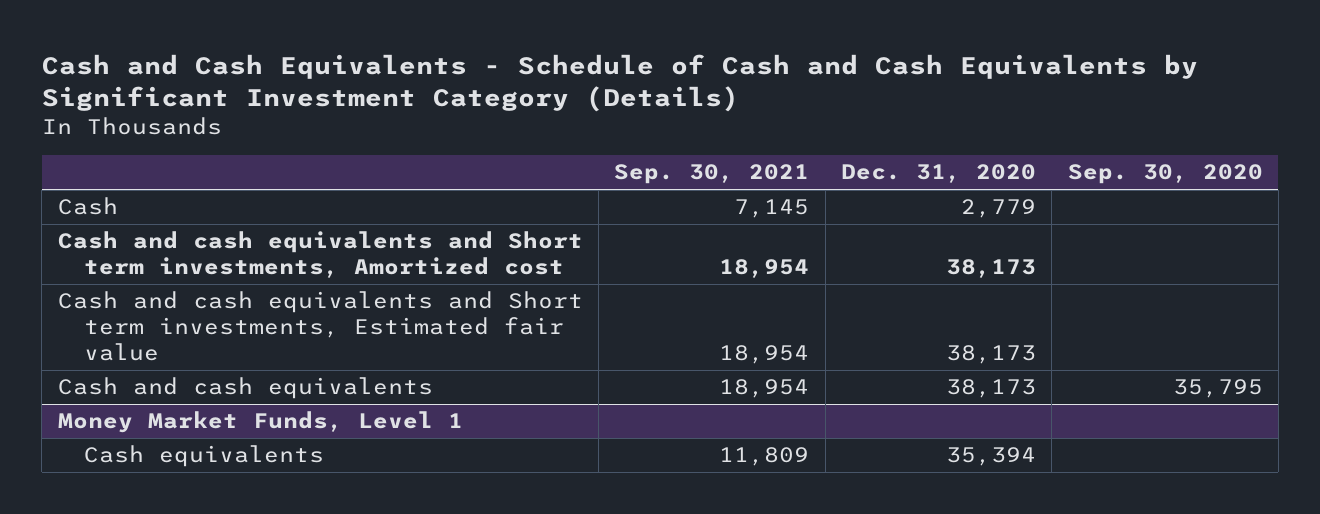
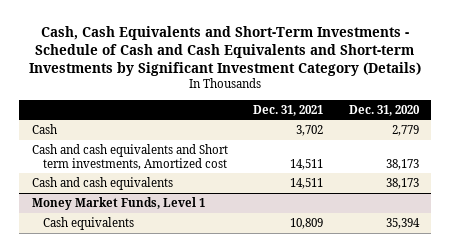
[41,54,1198,113] Cash and Cash Equivalents - Schedule of Cash and Cash Equivalents by Significant Investment Category (Details) -> [29,25,422,76] Cash, Cash Equivalents and Short-Term Investments - Schedule of Cash and Cash Equivalents and Short-term Investments by Significant Investment Category (Details)
[614,164,810,185] Sep. 30, 2021 -> none
[1067,164,1263,185] Sep. 30, 2020 -> none
none -> [253,104,324,116] Dec. 31, 2021
[57,291,583,362] Cash and cash equivalents and Short term investments, Estimated fair value -> none

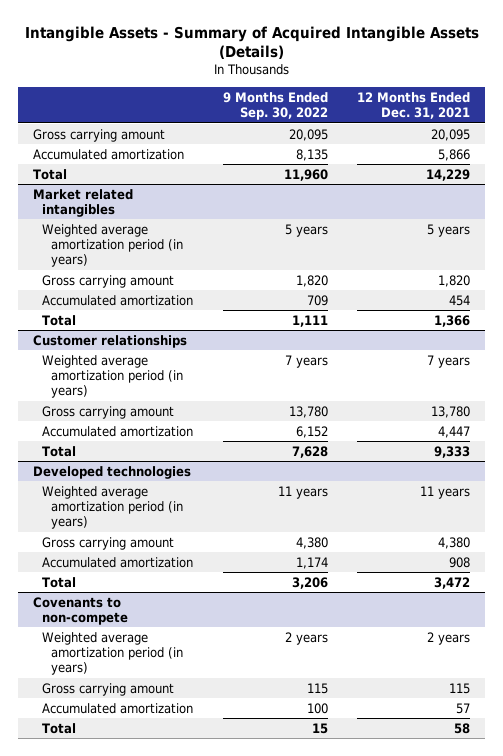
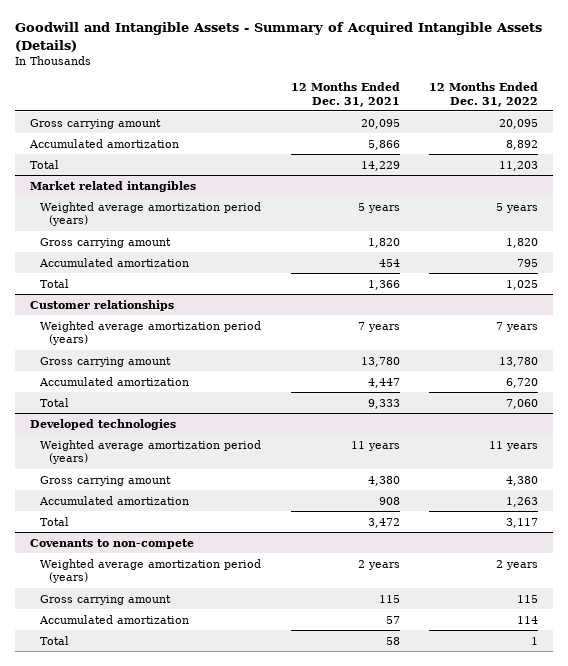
[24,25,479,60] Intangible Assets - Summary of Acquired Intangible Assets (Details) -> [15,22,543,52] Goodwill and Intangible Assets - Summary of Acquired Intangible Assets (Details)
[222,91,328,121] 9 Months Ended Sep. 30, 2022 -> none
none -> [429,81,539,107] 12 Months Ended Dec. 31, 2022
[41,223,183,268] Weighted average amortization period (in years) -> [39,201,261,227] Weighted average amortization period (years)
[41,354,183,399] Weighted average amortization period (in years) -> [39,320,261,346] Weighted average amortization period (years)
[41,485,183,530] Weighted average amortization period (in years) -> [39,439,261,465] Weighted average amortization period (years)
[41,631,183,676] Weighted average amortization period (in years) -> [39,558,261,584] Weighted average amortization period (years)

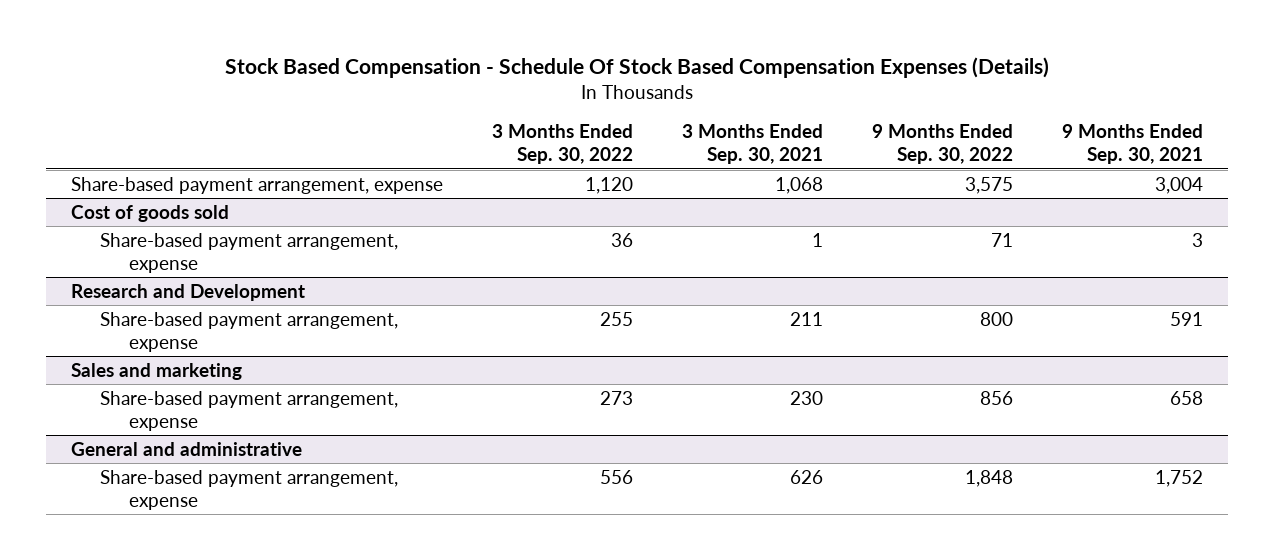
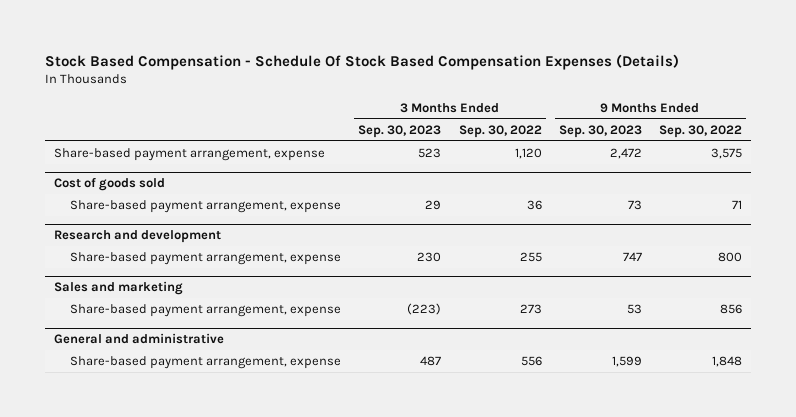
[681,124,823,165] 3 Months Ended Sep. 30, 2021 -> none
[1062,124,1204,165] 9 Months Ended Sep. 30, 2021 -> none
none -> [358,124,442,138] Sep. 30, 2023
none -> [558,124,642,138] Sep. 30, 2023
[70,283,305,301] Research and Development -> [53,230,221,244] Research and development

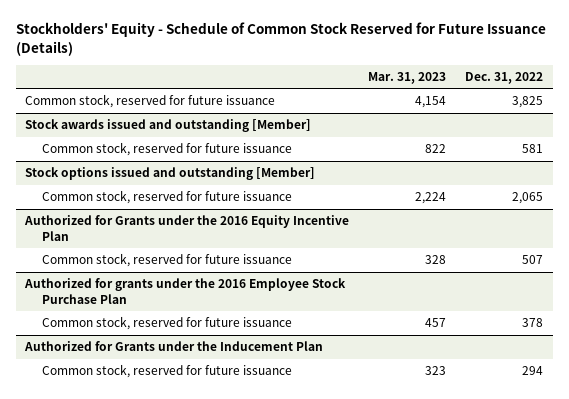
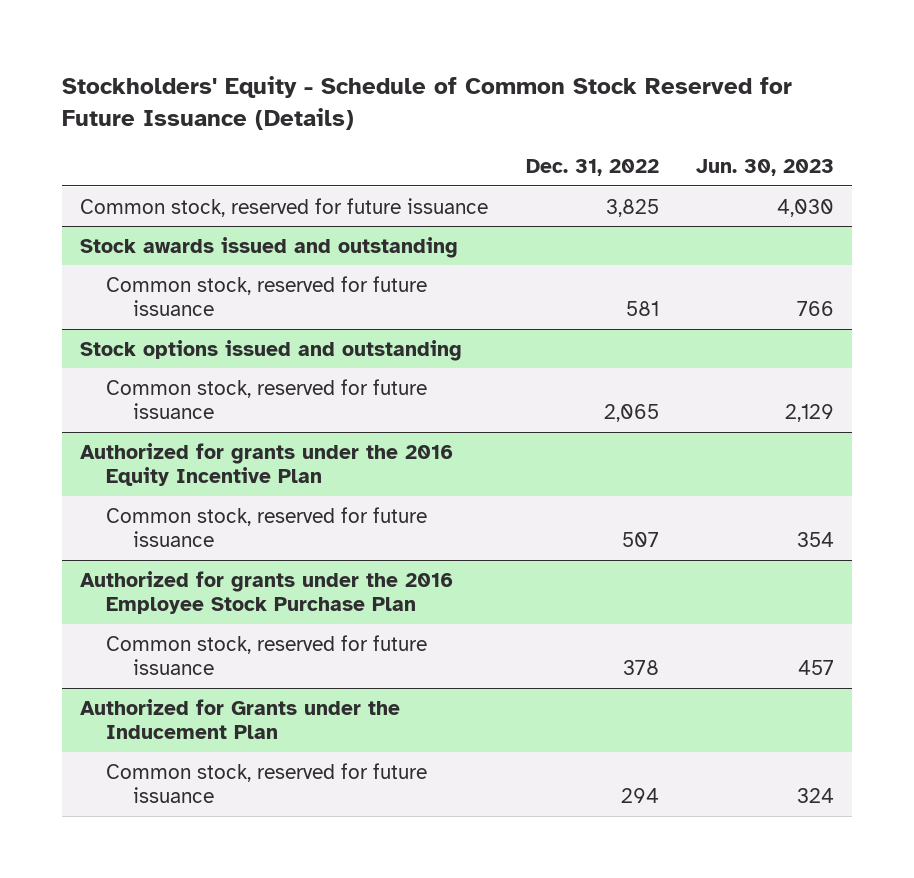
[368,71,447,84] Mar. 31, 2023 -> none
none -> [695,159,834,177] Jun. 30, 2023
[25,119,312,133] Stock awards issued and outstanding [Member] -> [80,236,459,258] Stock awards issued and outstanding
[25,167,316,181] Stock options issued and outstanding [Member] -> [80,339,463,361] Stock options issued and outstanding
[24,215,350,241] Authorized for Grants under the 2016 Equity Incentive Plan -> [80,442,454,487] Authorized for grants under the 2016 Equity Incentive Plan

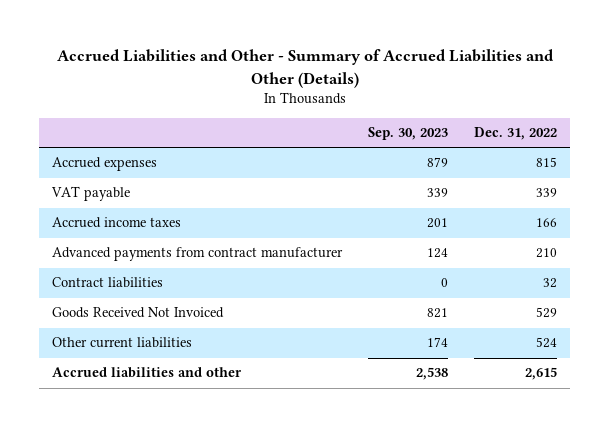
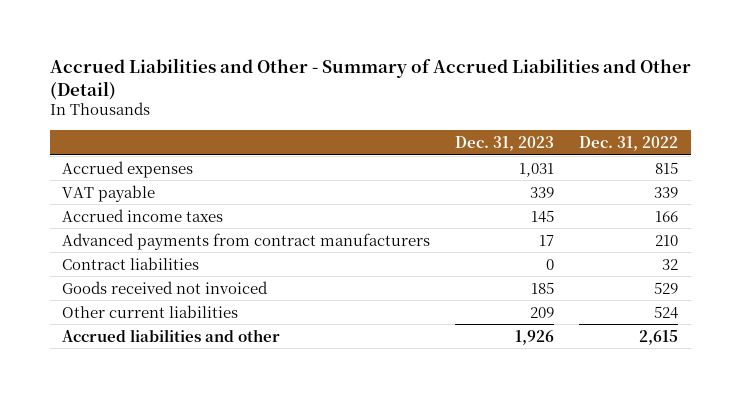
[56,49,554,88] Accrued Liabilities and Other - Summary of Accrued Liabilities and Other (Details) -> [49,57,691,100] Accrued Liabilities and Other - Summary of Accrued Liabilities and Other (Detail)
[368,127,449,141] Sep. 30, 2023 -> none
none -> [455,135,555,151] Dec. 31, 2023
[51,247,343,262] Advanced payments from contract manufacturer -> [62,232,431,250] Advanced payments from contract manufacturers
[51,307,224,319] Goods Received Not Invoiced -> [62,280,269,294] Goods received not invoiced

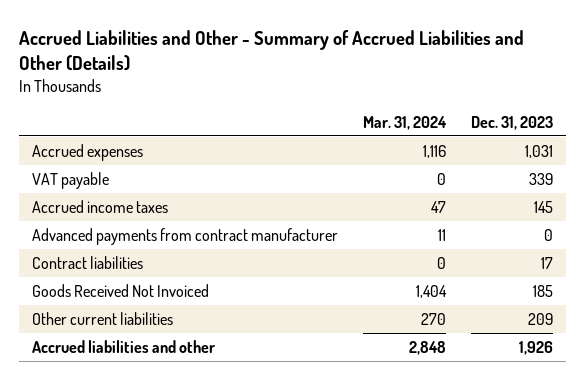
[49,57,691,100] Accrued Liabilities and Other - Summary of Accrued Liabilities and Other (Detail) -> [19,29,525,71] Accrued Liabilities and Other - Summary of Accrued Liabilities and Other (Details)
[579,135,679,151] Dec. 31, 2022 -> none
none -> [363,115,448,130] Mar. 31, 2024
[62,232,431,250] Advanced payments from contract manufacturers -> [31,227,338,245] Advanced payments from contract manufacturer
[539,234,555,246] 17 -> [544,228,554,241] 0
[546,258,555,270] 0 -> [541,256,554,269] 17
[62,280,269,294] Goods received not invoiced -> [31,283,209,297] Goods Received Not Invoiced

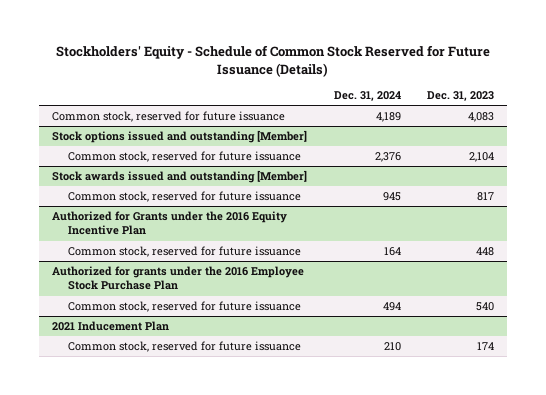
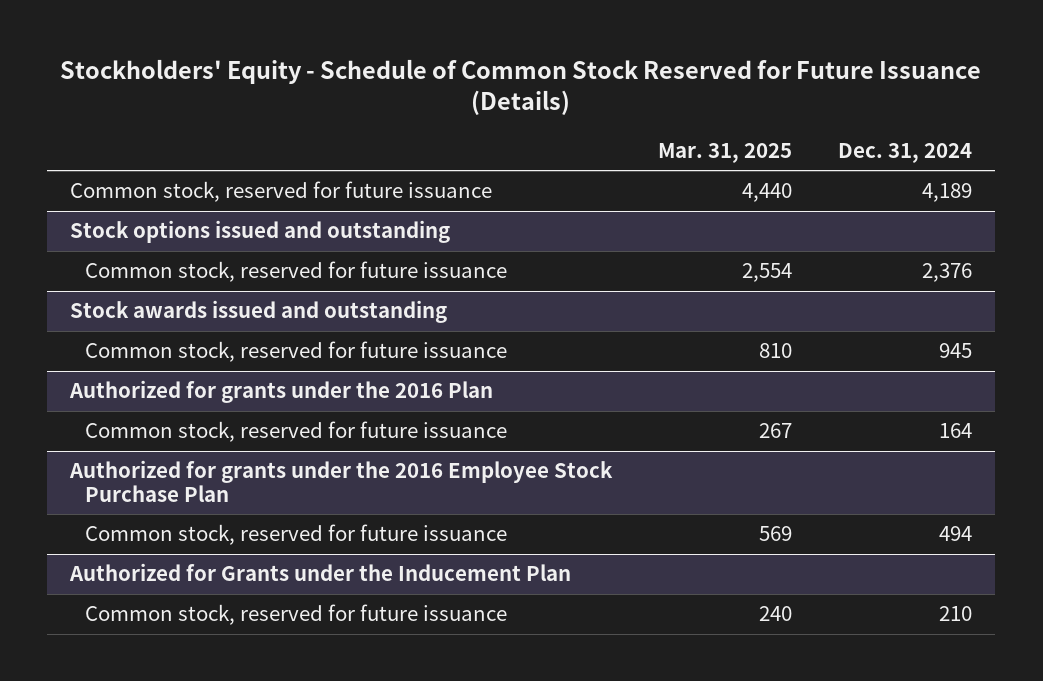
[427,91,495,102] Dec. 31, 2023 -> none
none -> [658,142,793,163] Mar. 31, 2025
[52,130,308,144] Stock options issued and outstanding [Member] -> [70,220,451,244] Stock options issued and outstanding
[52,170,308,184] Stock awards issued and outstanding [Member] -> [70,300,448,324] Stock awards issued and outstanding
[52,211,288,236] Authorized for Grants under the 2016 Equity Incentive Plan -> [69,380,494,404] Authorized for grants under the 2016 Plan
[52,321,170,332] 2021 Inducement Plan -> [69,563,572,582] Authorized for Grants under the Inducement Plan

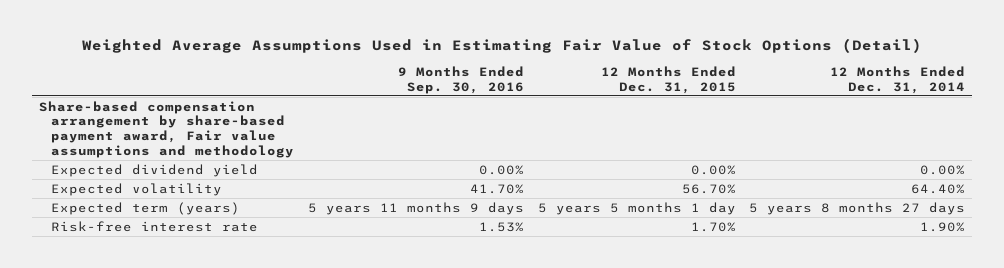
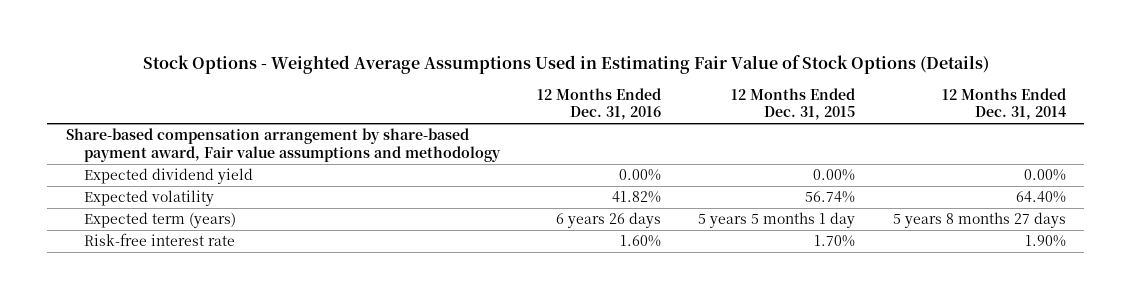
[82,38,923,54] Weighted Average Assumptions Used in Estimating Fair Value of Stock Options (Detail) -> [142,55,989,75] Stock Options - Weighted Average Assumptions Used in Estimating Fair Value of Stock Options (Details)
[397,65,524,94] 9 Months Ended Sep. 30, 2016 -> none
none -> [537,87,662,121] 12 Months Ended Dec. 31, 2016
[681,183,736,194] 56.70% -> [805,191,856,204] 56.74%

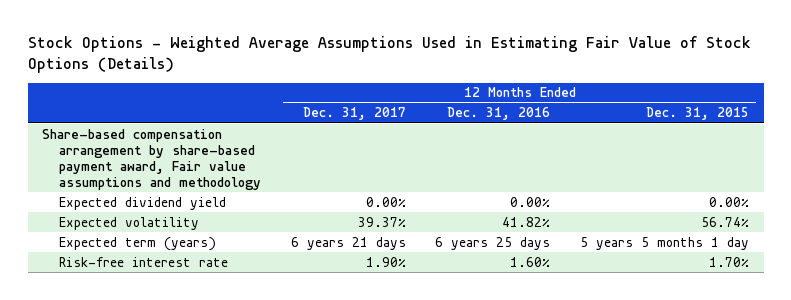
[941,87,1066,121] 12 Months Ended Dec. 31, 2014 -> none
none -> [302,107,406,121] Dec. 31, 2017
[556,212,662,229] 6 years 26 days -> [435,236,551,250] 6 years 25 days

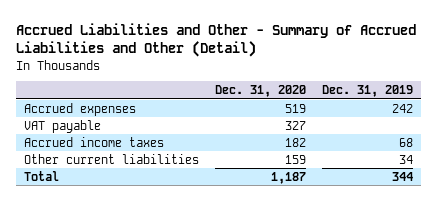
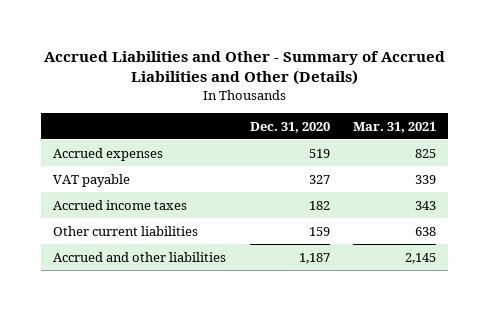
[16,22,417,58] Accrued Liabilities and Other - Summary of Accrued Liabilities and Other (Detail) -> [43,50,445,86] Accrued Liabilities and Other - Summary of Accrued Liabilities and Other (Details)
[321,85,413,98] Dec. 31, 2019 -> none
none -> [353,121,437,133] Mar. 31, 2021
[24,170,60,181] Total -> [53,251,227,262] Accrued and other liabilities

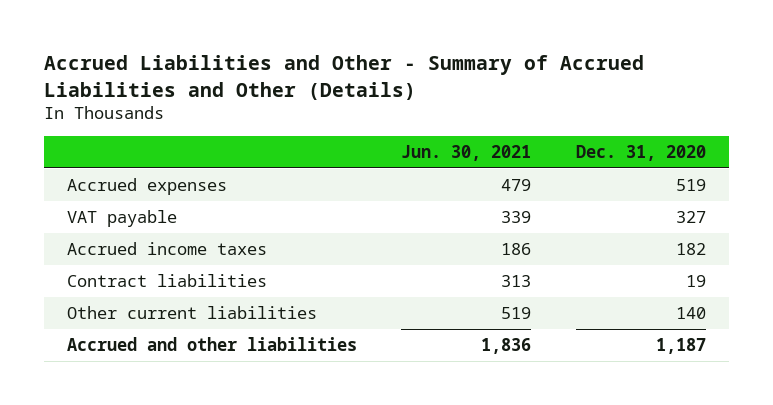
[353,121,437,133] Mar. 31, 2021 -> none
none -> [401,145,532,162] Jun. 30, 2021
none -> [66,273,267,287] Contract liabilities
[308,226,330,236] 159 -> [676,306,707,319] 140

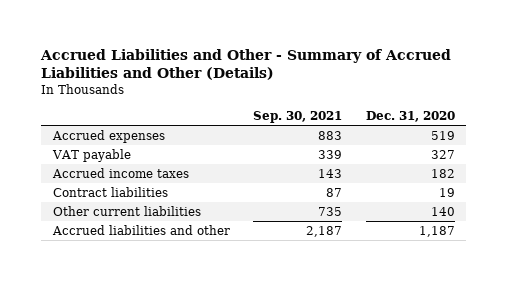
[401,145,532,162] Jun. 30, 2021 -> none
none -> [253,110,343,123] Sep. 30, 2021
[66,336,357,351] Accrued and other liabilities -> [51,225,230,236] Accrued liabilities and other

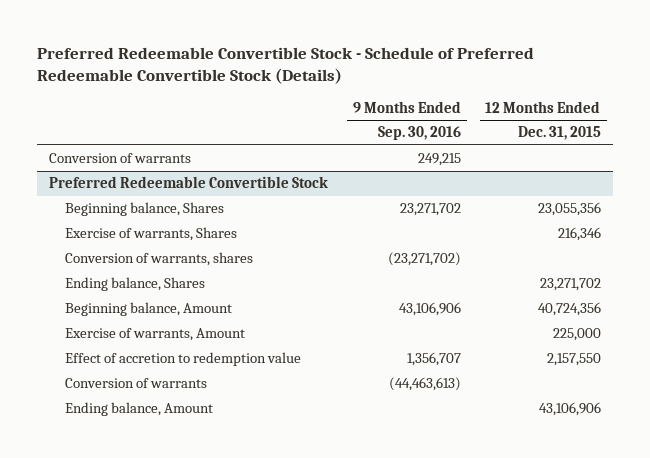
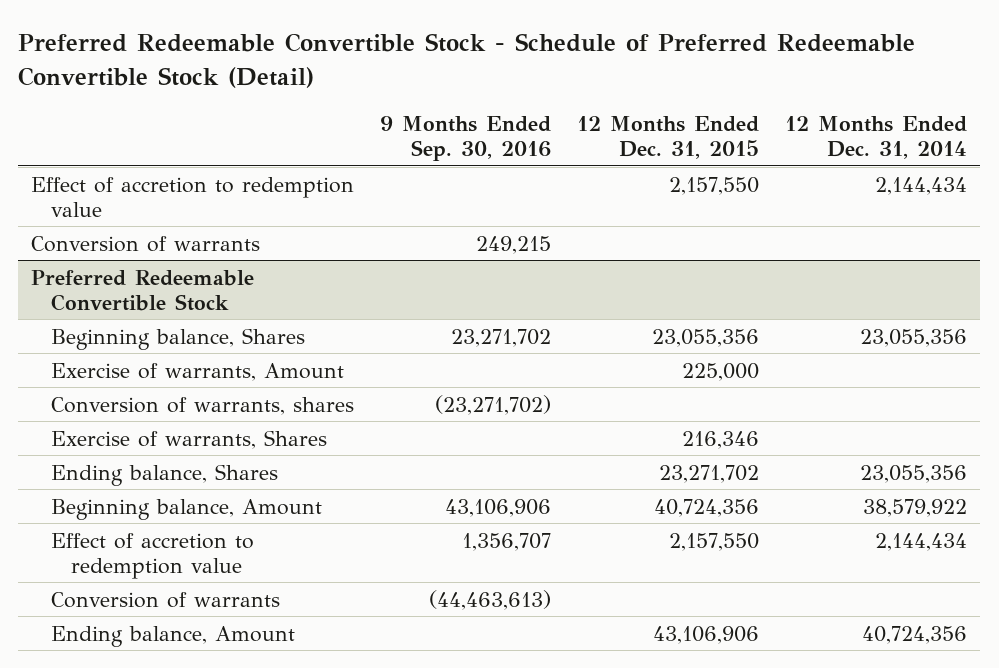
[37,47,535,85] Preferred Redeemable Convertible Stock - Schedule of Preferred Redeemable Convertible Stock (Details) -> [18,33,916,88] Preferred Redeemable Convertible Stock - Schedule of Preferred Redeemable Convertible Stock (Detail)
none -> [785,115,968,159] 12 Months Ended Dec. 31, 2014
none -> [31,176,355,217] Effect of accretion to redemption value
[65,328,246,342] Exercise of warrants, Amount -> [50,362,344,381] Exercise of warrants, Amount
[65,227,238,242] Exercise of warrants, Shares -> [50,429,327,449] Exercise of warrants, Shares

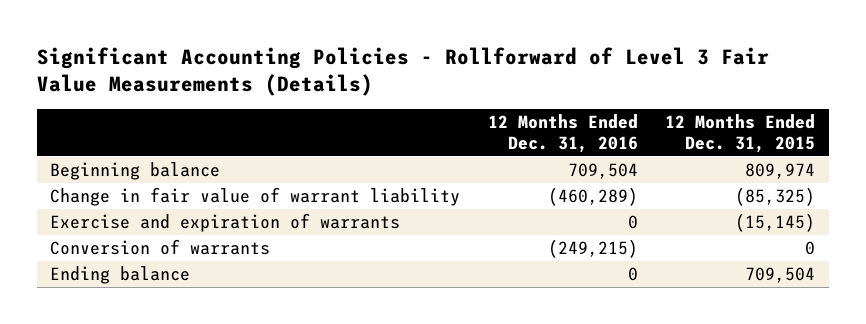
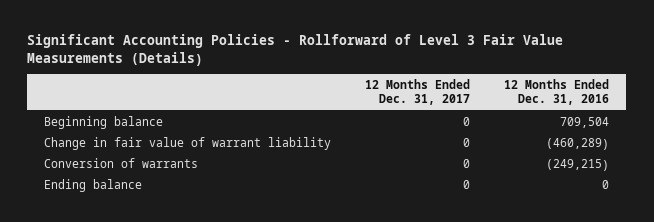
[665,113,816,154] 12 Months Ended Dec. 31, 2015 -> none
none -> [365,79,471,106] 12 Months Ended Dec. 31, 2017
[50,212,401,232] Exercise and expiration of warrants -> none

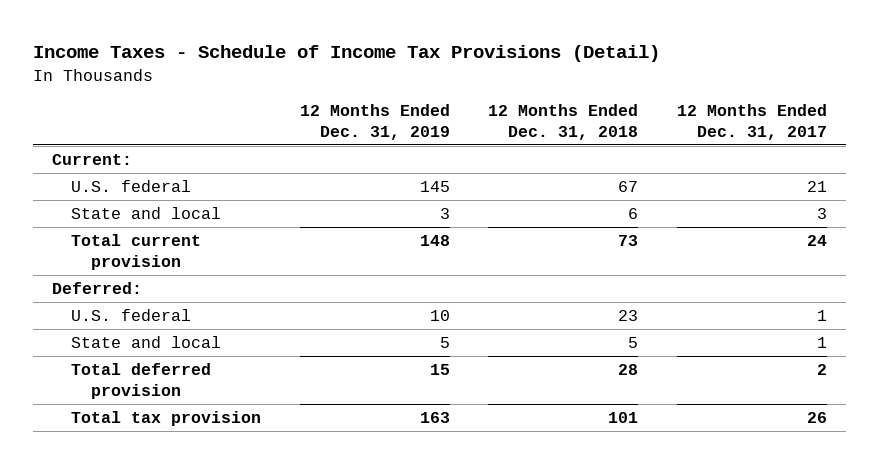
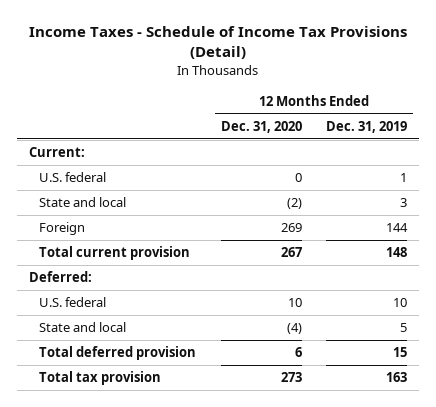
[488,104,639,140] 12 Months Ended Dec. 31, 2018 -> none
[676,104,827,140] 12 Months Ended Dec. 31, 2017 -> none
none -> [220,120,302,133] Dec. 31, 2020
[419,181,450,193] 145 -> [400,173,408,183] 1
none -> [39,222,86,236] Foreign

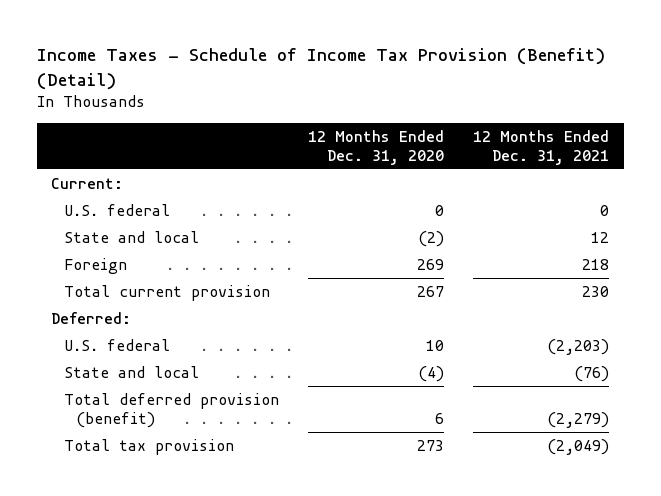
[28,25,407,60] Income Taxes - Schedule of Income Tax Provisions (Detail) -> [36,48,605,90] Income Taxes - Schedule of Income Tax Provision (Benefit) (Detail)
[326,120,408,133] Dec. 31, 2019 -> none
none -> [473,129,610,165] 12 Months Ended Dec. 31, 2021
[39,346,197,361] Total deferred provision -> [63,392,279,428] Total deferred provision (benefit)

